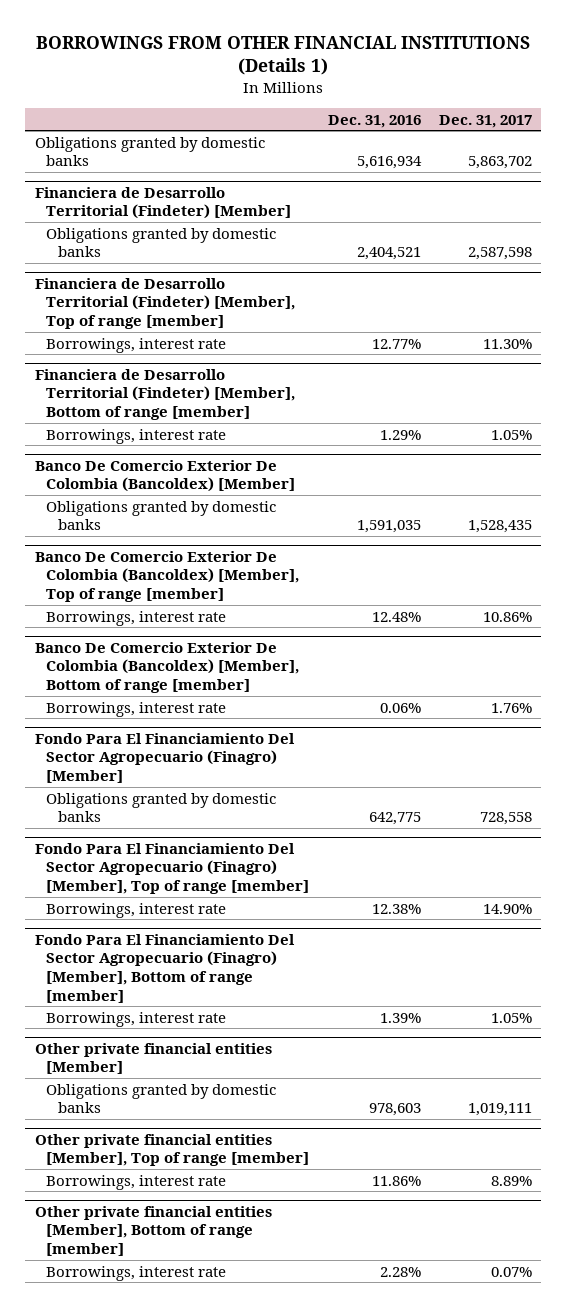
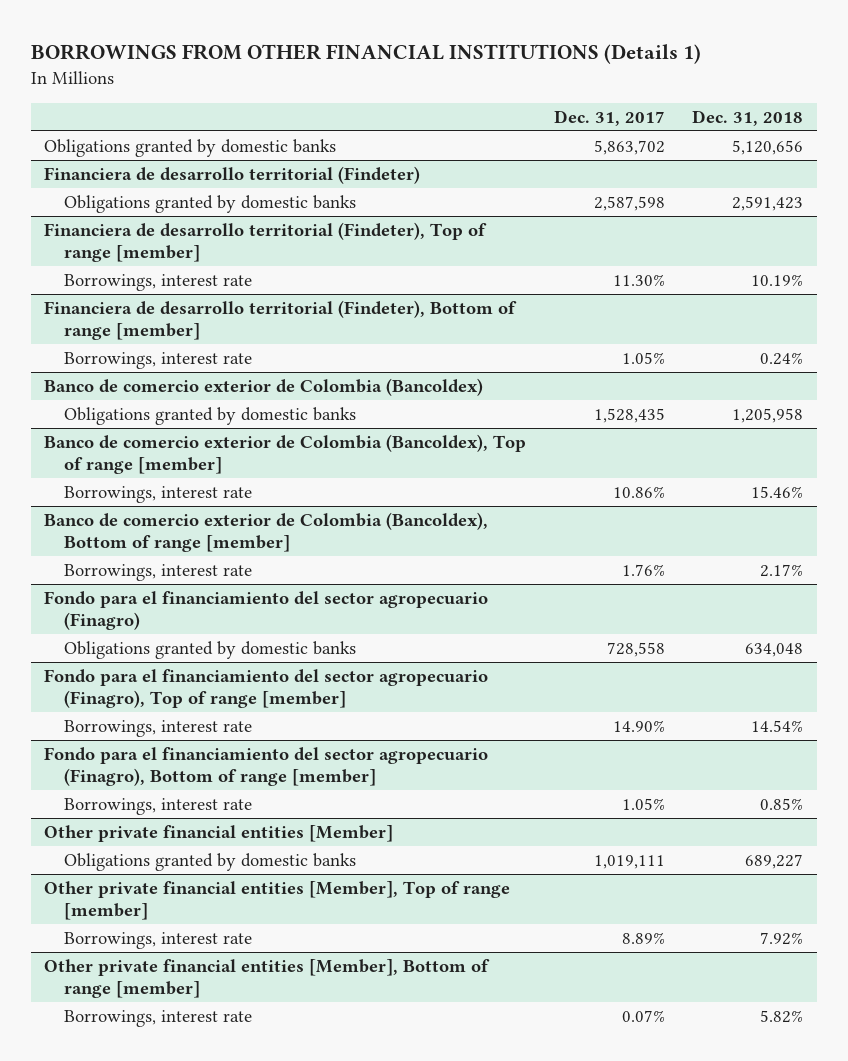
[327,114,421,128] Dec. 31, 2016 -> none
none -> [692,109,804,126] Dec. 31, 2018
[34,186,292,220] Financiera de Desarrollo Territorial (Findeter) [Member] -> [44,165,421,184] Financiera de desarrollo territorial (Findeter)
[34,277,296,330] Financiera de Desarrollo Territorial (Findeter) [Member], Top of range [member] -> [44,221,488,262] Financiera de desarrollo territorial (Findeter), Top of range [member]
[34,368,296,421] Financiera de Desarrollo Territorial (Findeter) [Member], Bottom of range [member] -> [44,299,518,340] Financiera de desarrollo territorial (Findeter), Bottom of range [member]
[34,459,296,493] Banco De Comercio Exterior De Colombia (Bancoldex) [Member] -> [44,377,484,396] Banco de comercio exterior de Colombia (Bancoldex)
[34,550,300,603] Banco De Comercio Exterior De Colombia (Bancoldex) [Member], Top of range [member] -> [44,433,527,474] Banco de comercio exterior de Colombia (Bancoldex), Top of range [member]
[34,641,300,694] Banco De Comercio Exterior De Colombia (Bancoldex) [Member], Bottom of range [member] -> [44,511,489,552] Banco de comercio exterior de Colombia (Bancoldex), Bottom of range [member]
[34,732,295,784] Fondo Para El Financiamiento Del Sector Agropecuario (Finagro) [Member] -> [44,590,489,630] Fondo para el financiamiento del sector agropecuario (Finagro)
[34,842,310,895] Fondo Para El Financiamiento Del Sector Agropecuario (Finagro) [Member], Top of range [member] -> [44,668,489,708] Fondo para el financiamiento del sector agropecuario (Finagro), Top of range [member]
[34,933,295,1003] Fondo Para El Financiamiento Del Sector Agropecuario (Finagro) [Member], Bottom of range [member] -> [44,746,489,786] Fondo para el financiamiento del sector agropecuario (Finagro), Bottom of range [member]

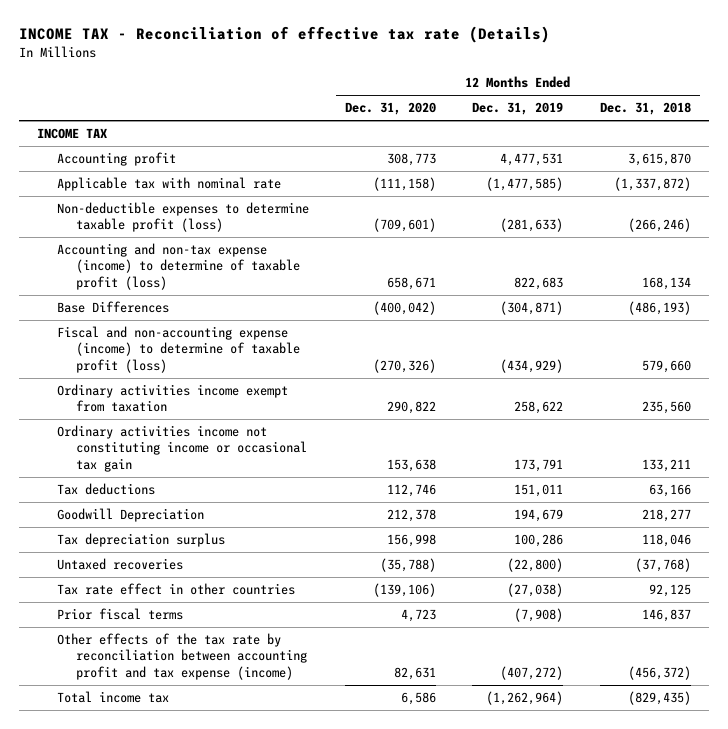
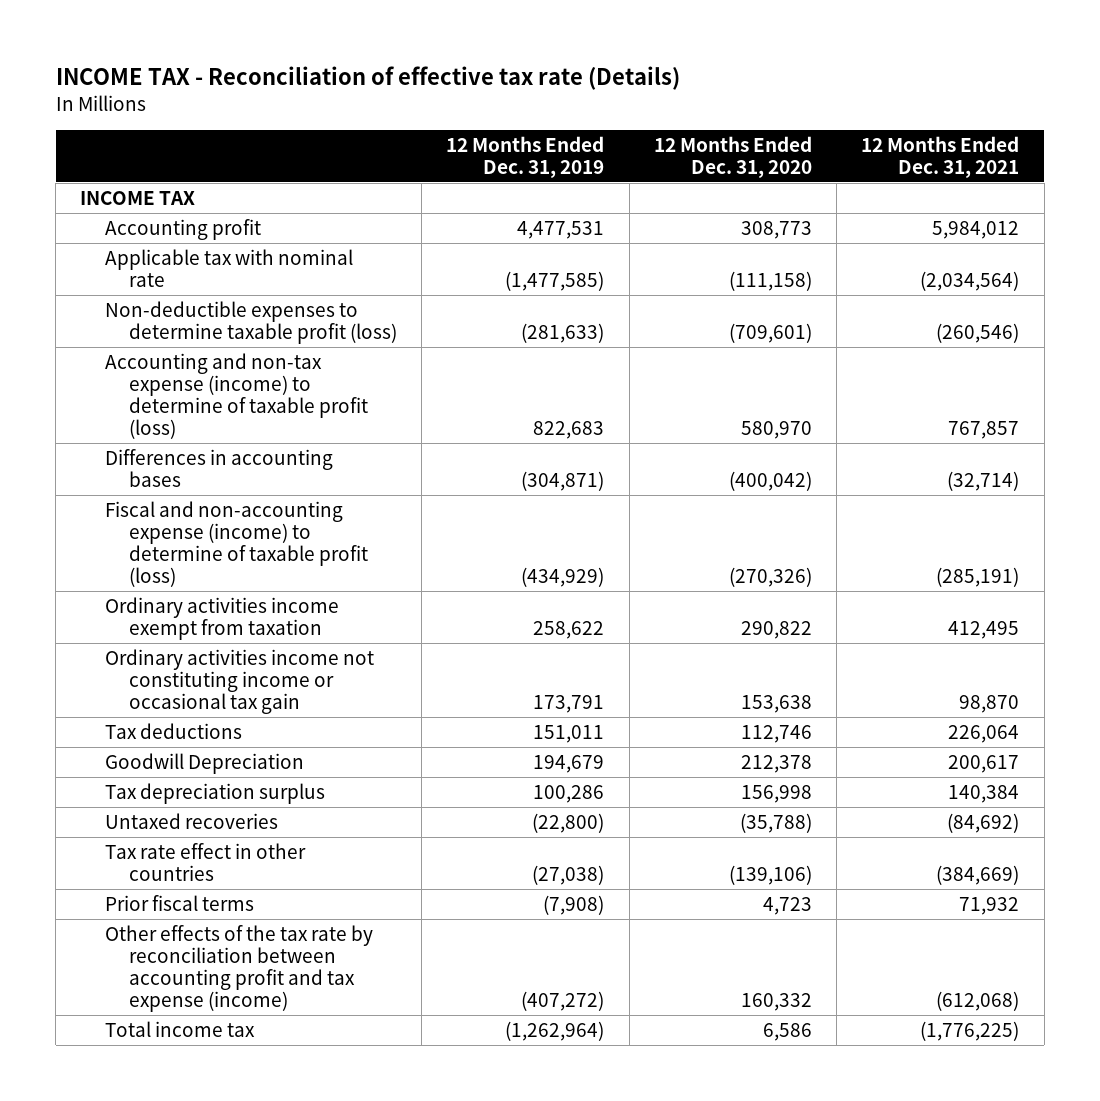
[599,102,691,116] Dec. 31, 2018 -> none
none -> [861,136,1020,179] 12 Months Ended Dec. 31, 2021
[386,276,436,290] 658,671 -> [740,421,812,440] 580,970
[56,301,169,314] Base Differences -> [104,448,333,487] Differences in accounting bases
[393,666,436,680] 82,631 -> [740,993,812,1012] 160,332

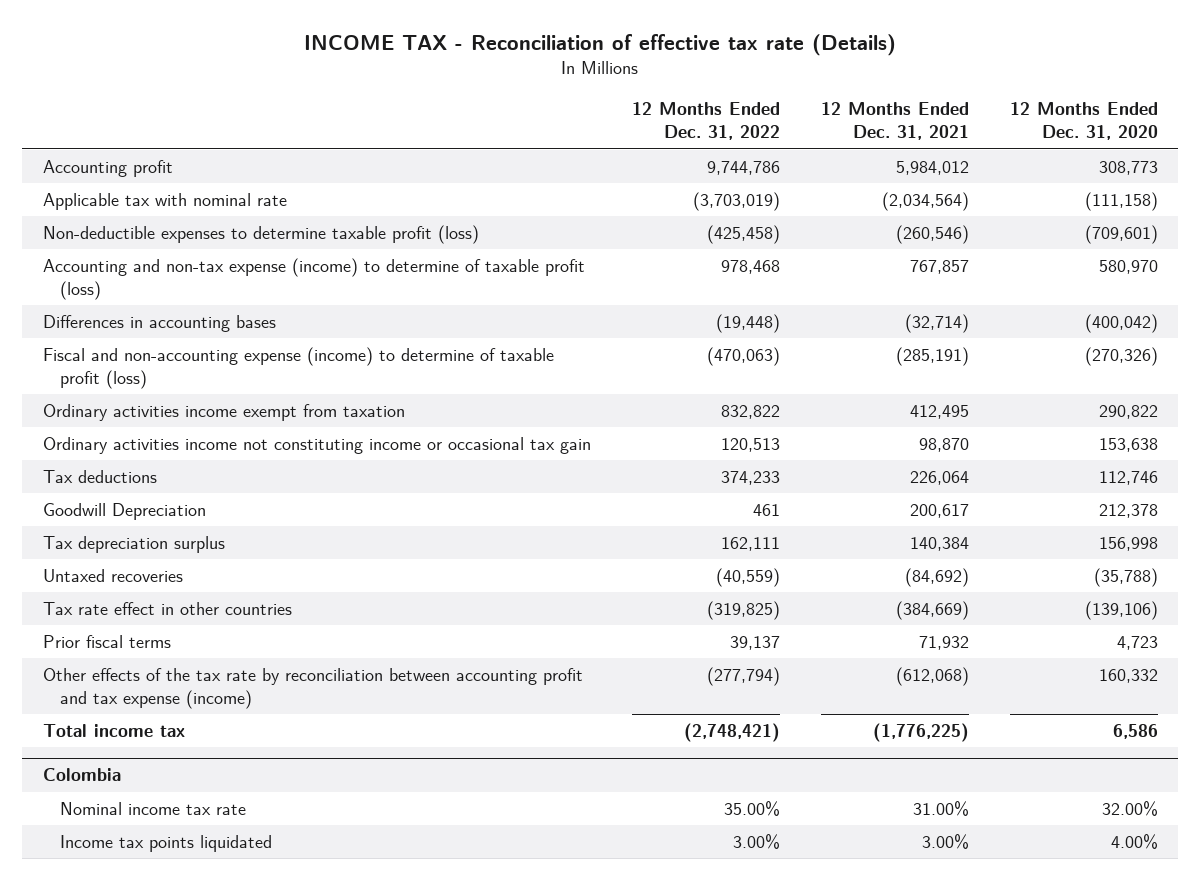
[446,136,605,179] 12 Months Ended Dec. 31, 2019 -> none
none -> [631,102,780,141] 12 Months Ended Dec. 31, 2022
[80,190,196,205] INCOME TAX -> none
none -> [42,768,121,782] Colombia
none -> [60,801,247,815] Nominal income tax rate
none -> [60,834,273,852] Income tax points liquidated

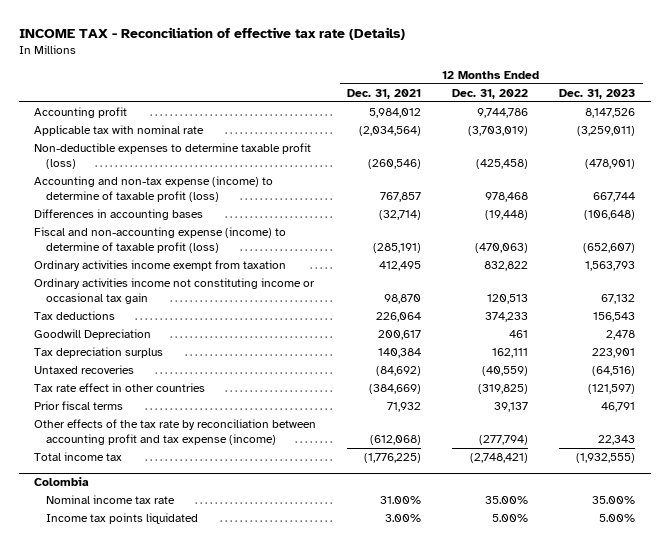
[1009,102,1158,141] 12 Months Ended Dec. 31, 2020 -> none
none -> [559,88,636,99] Dec. 31, 2023
[732,833,780,849] 3.00% -> [492,514,529,523] 5.00%

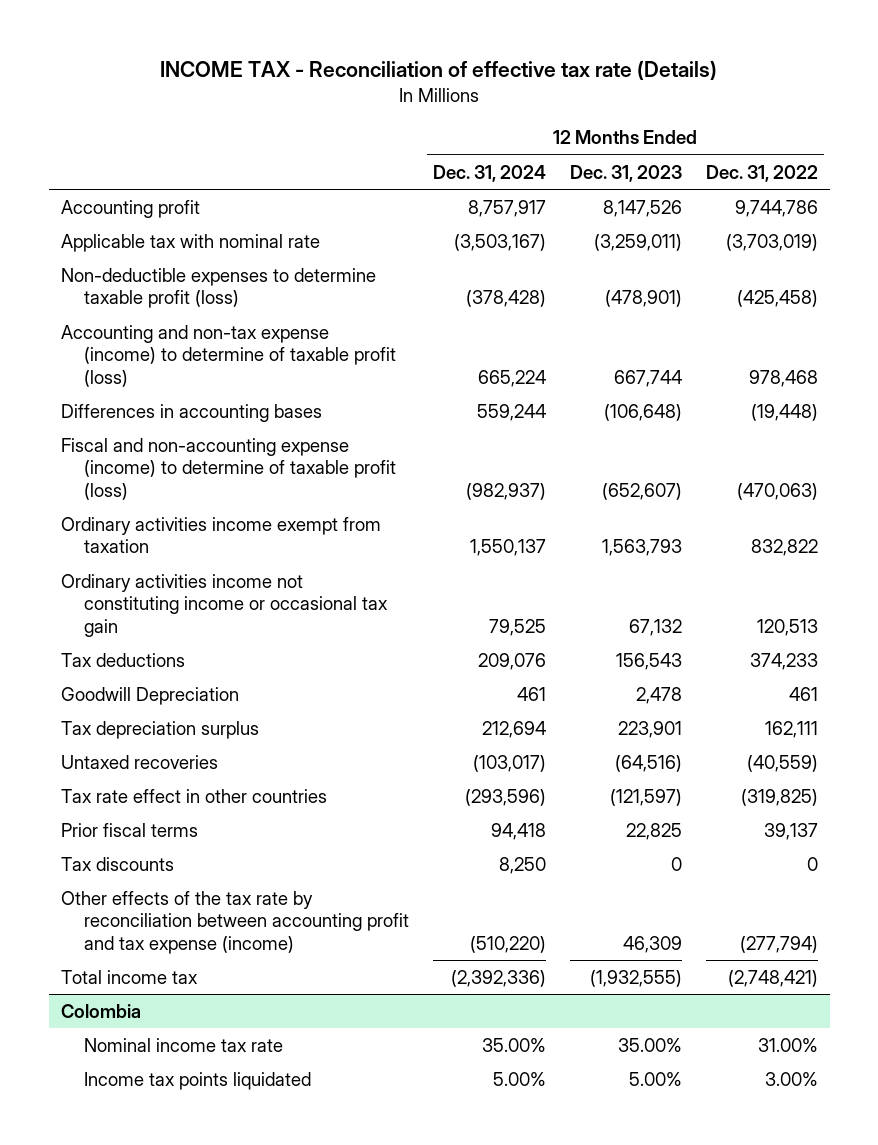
[347,88,422,99] Dec. 31, 2021 -> none
none -> [432,164,546,182] Dec. 31, 2024
[601,402,636,413] 46,791 -> [625,822,682,840] 22,825
none -> [60,856,174,871] Tax discounts
[598,434,636,445] 22,343 -> [622,935,682,953] 46,309
[485,496,529,505] 35.00% -> [757,1037,818,1052] 31.00%
[492,514,529,523] 5.00% -> [764,1071,818,1086] 3.00%

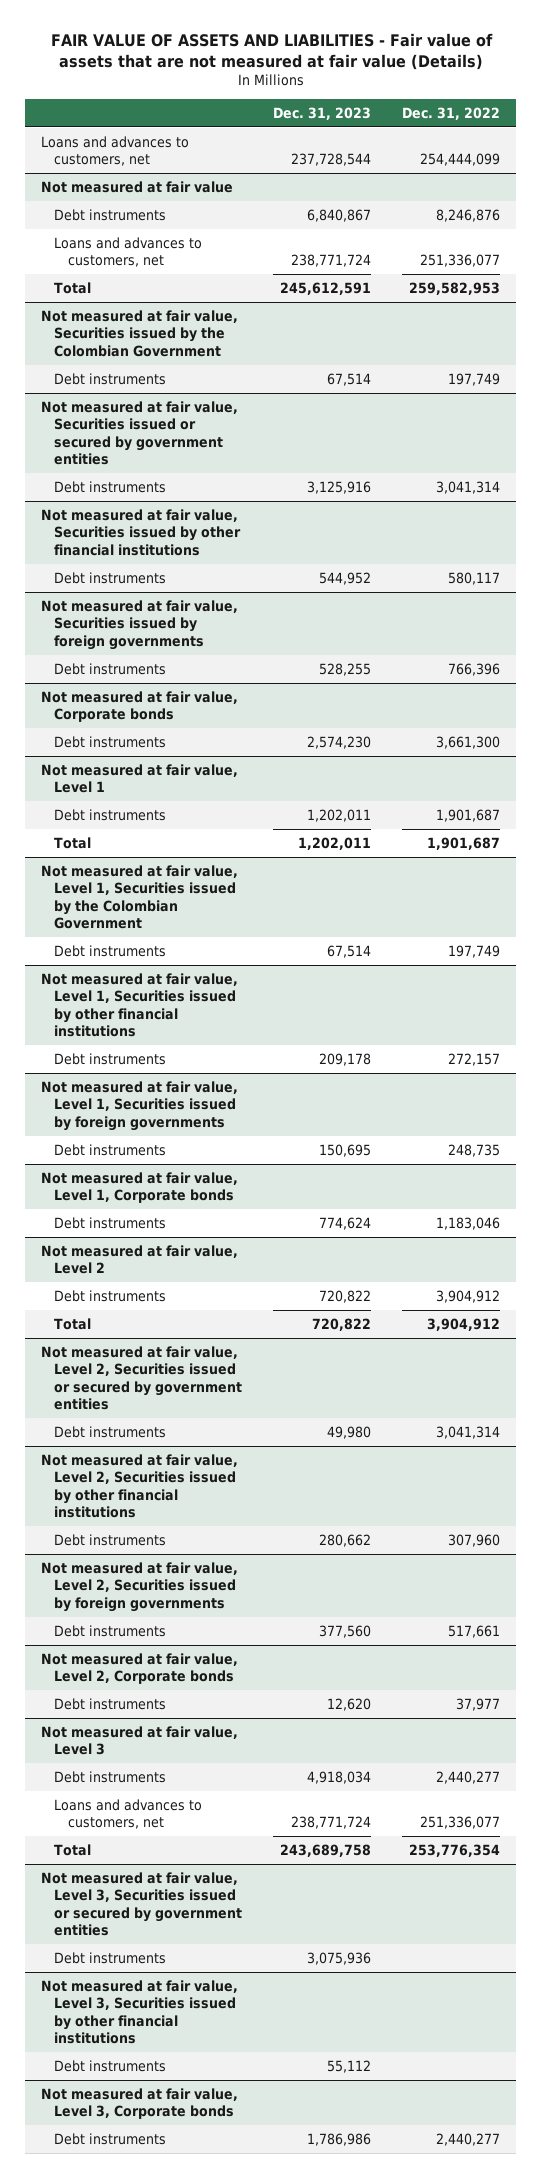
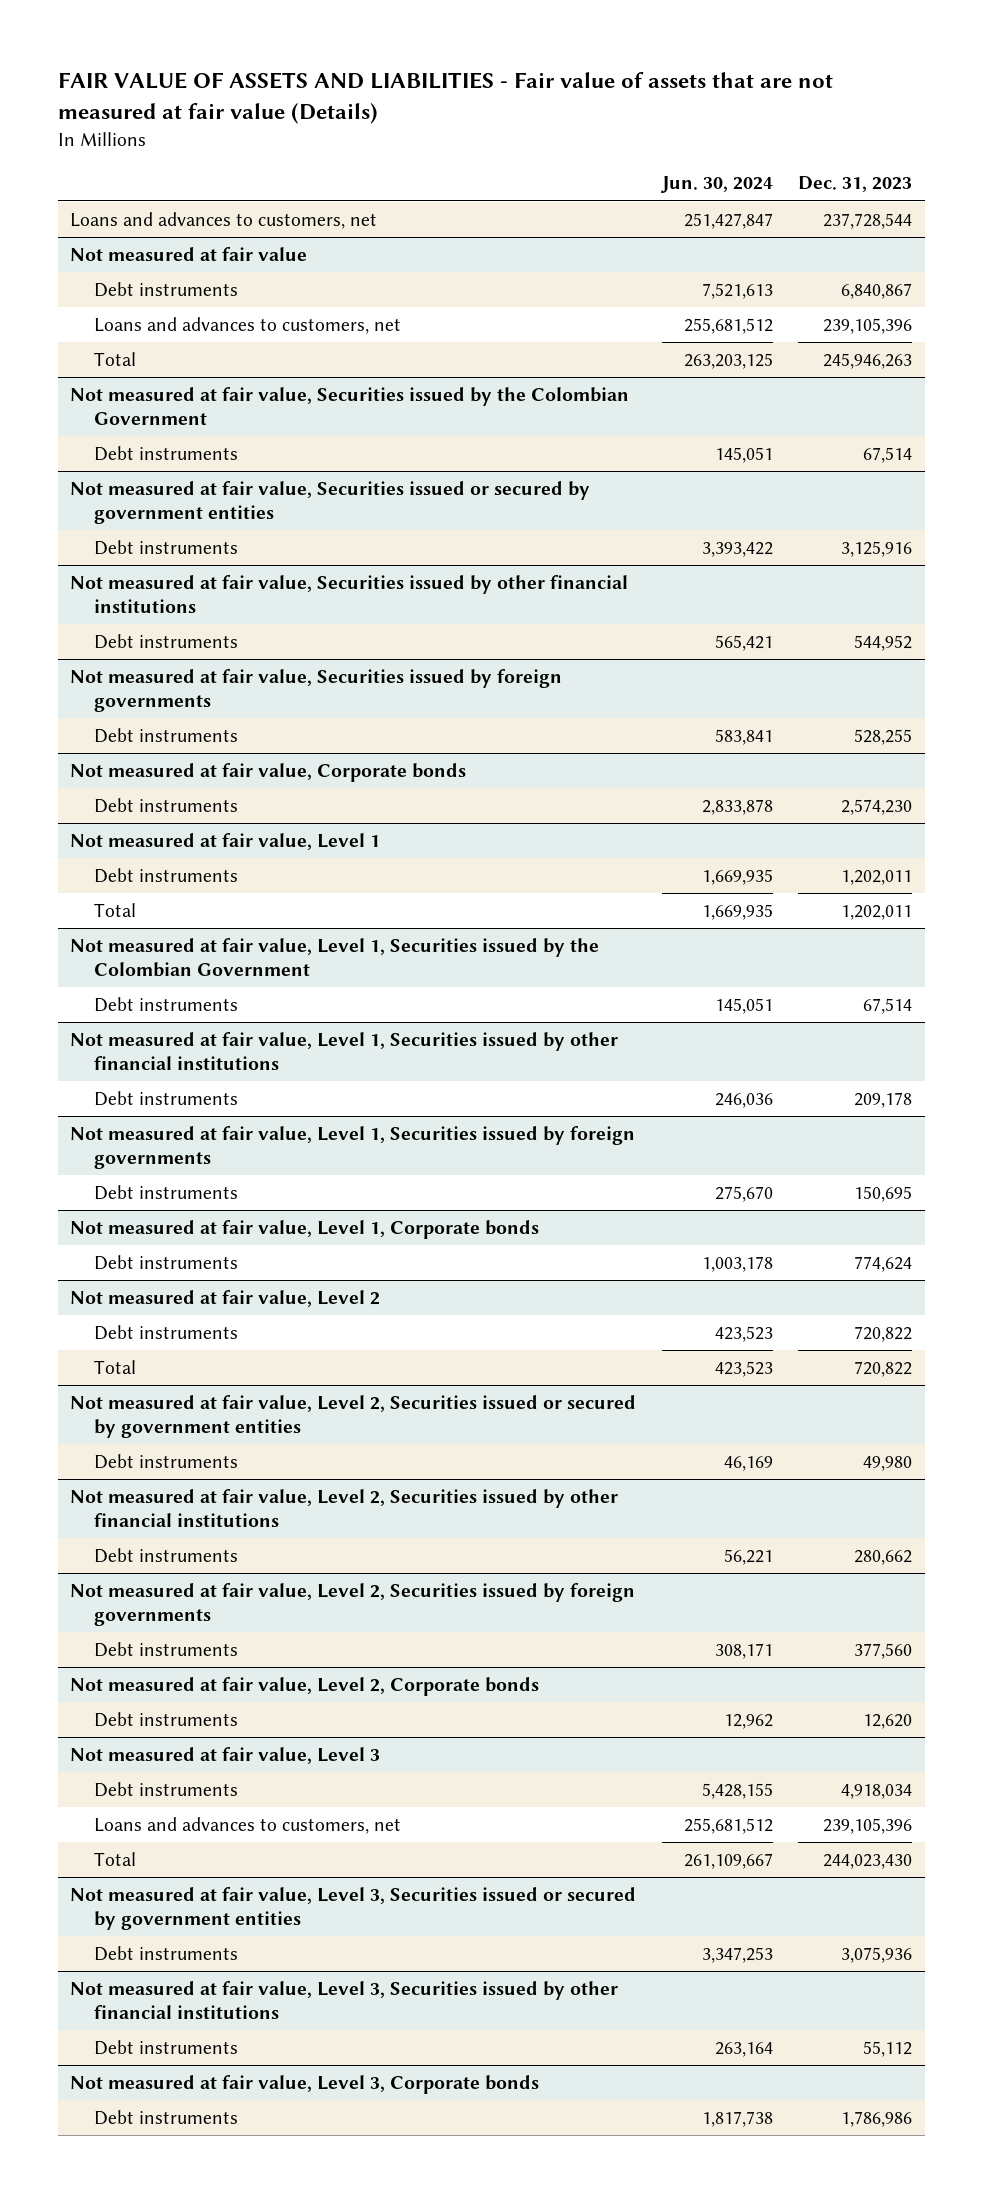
[402,106,501,120] Dec. 31, 2022 -> none
none -> [660,176,773,194] Jun. 30, 2024
[291,254,372,268] 238,771,724 -> [823,318,913,335] 239,105,396
[280,281,372,295] 245,612,591 -> [823,353,913,370] 245,946,263
[291,1816,372,1830] 238,771,724 -> [823,1818,913,1835] 239,105,396
[280,1843,372,1857] 243,689,758 -> [823,1854,913,1870] 244,023,430

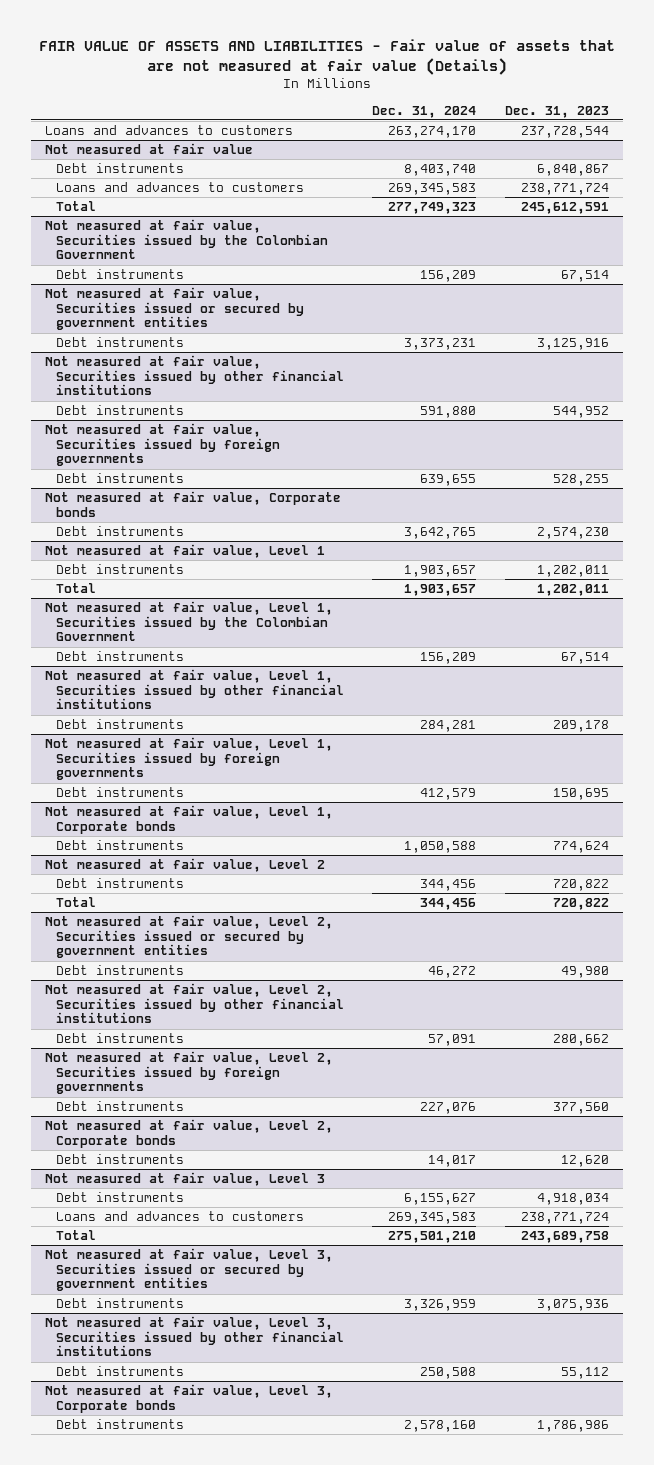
[660,176,773,194] Jun. 30, 2024 -> none
none -> [372,105,477,118] Dec. 31, 2024
[70,212,378,230] Loans and advances to customers, net -> [45,125,294,136] Loans and advances to customers
[93,317,401,335] Loans and advances to customers, net -> [55,182,304,193] Loans and advances to customers
[823,318,913,335] 239,105,396 -> [520,183,609,196] 238,771,724
[823,353,913,370] 245,946,263 -> [520,202,609,215] 245,612,591
[93,1817,401,1835] Loans and advances to customers, net -> [55,1211,304,1222] Loans and advances to customers
[823,1818,913,1835] 239,105,396 -> [520,1212,609,1225] 238,771,724
[823,1854,913,1870] 244,023,430 -> [520,1231,609,1244] 243,689,758

